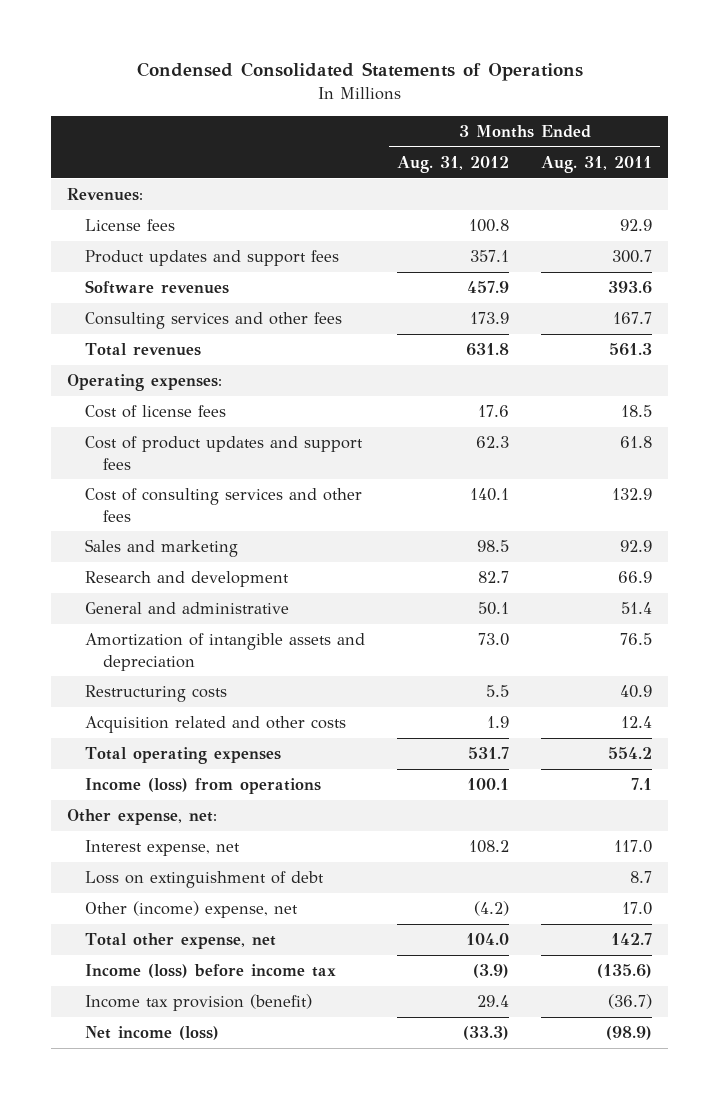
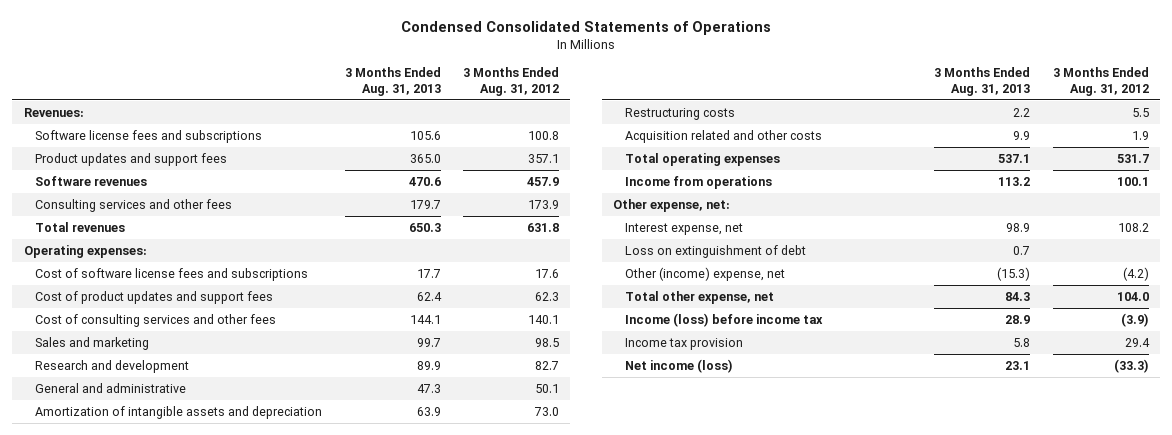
[541,155,653,173] Aug. 31, 2011 -> none
none -> [344,67,441,96] 3 Months Ended Aug. 31, 2013
[84,219,175,232] License fees -> [34,130,262,144] Software license fees and subscriptions
[84,405,226,419] Cost of license fees -> [34,268,308,282] Cost of software license fees and subscriptions
[84,778,321,795] Income (loss) from operations -> [624,176,772,190] Income from operations
[84,994,312,1012] Income tax provision (benefit) -> [624,338,743,351] Income tax provision

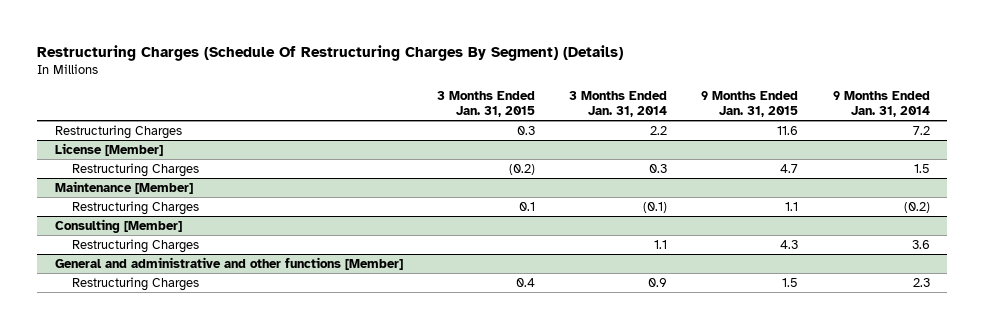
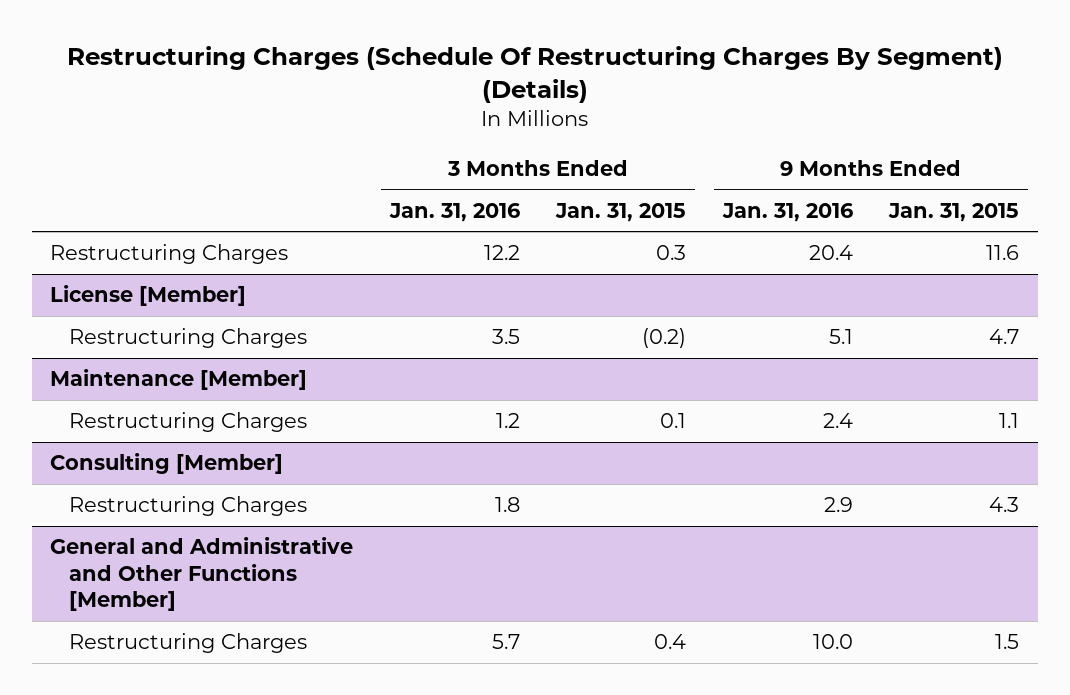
[569,91,668,118] 3 Months Ended Jan. 31, 2014 -> none
[832,91,930,118] 9 Months Ended Jan. 31, 2014 -> none
none -> [388,202,520,222] Jan. 31, 2016
none -> [721,202,853,222] Jan. 31, 2016
[54,256,403,270] General and administrative and other functions [Member] -> [50,537,354,612] General and Administrative and Other Functions [Member]

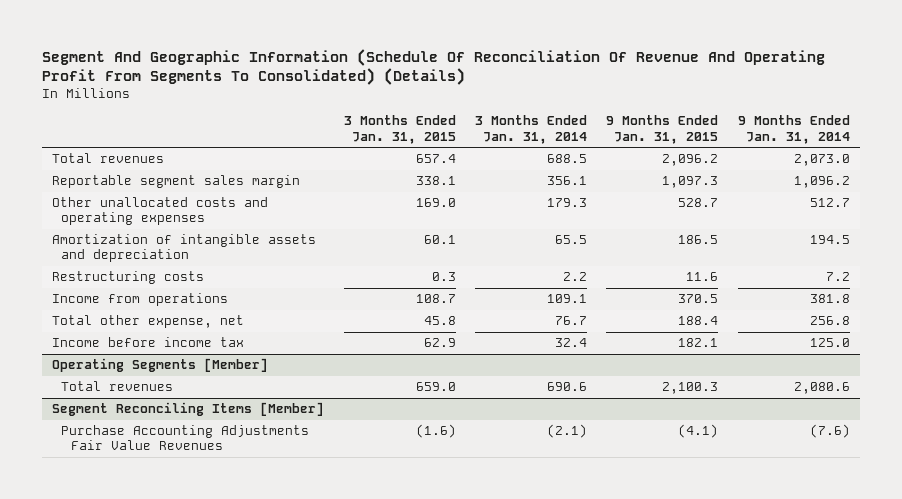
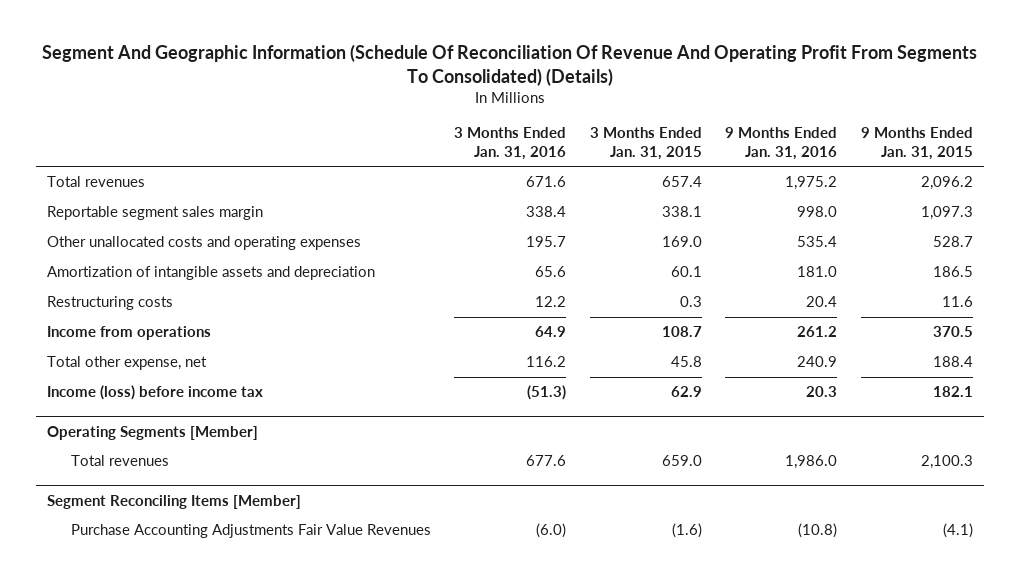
[475,115,588,144] 3 Months Ended Jan. 31, 2014 -> none
[737,115,850,144] 9 Months Ended Jan. 31, 2014 -> none
none -> [454,127,567,161] 3 Months Ended Jan. 31, 2016
none -> [725,127,838,161] 9 Months Ended Jan. 31, 2016
[52,337,245,348] Income before income tax -> [47,385,264,401] Income (loss) before income tax

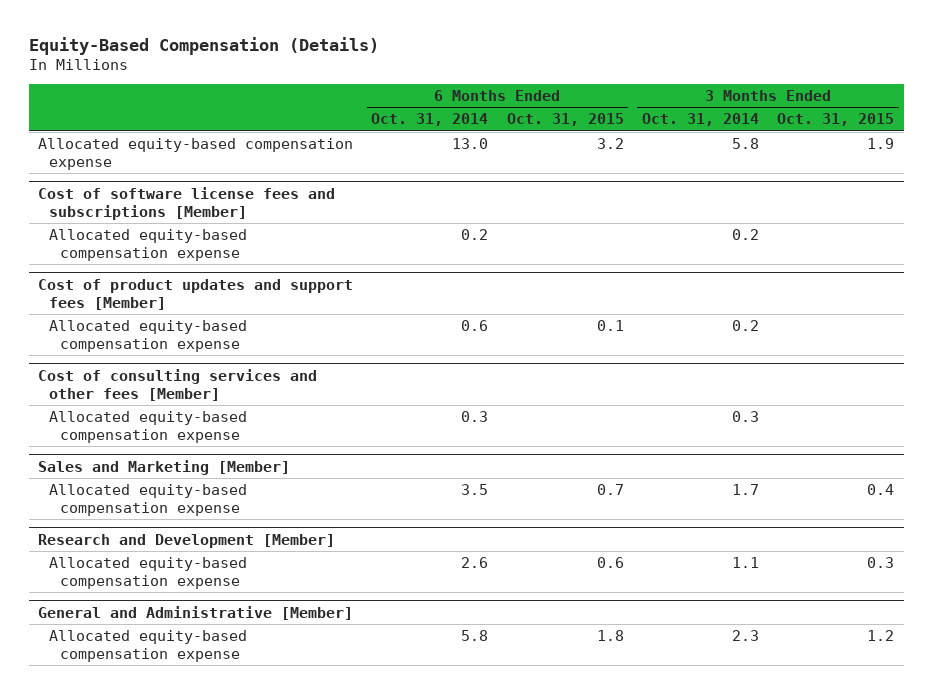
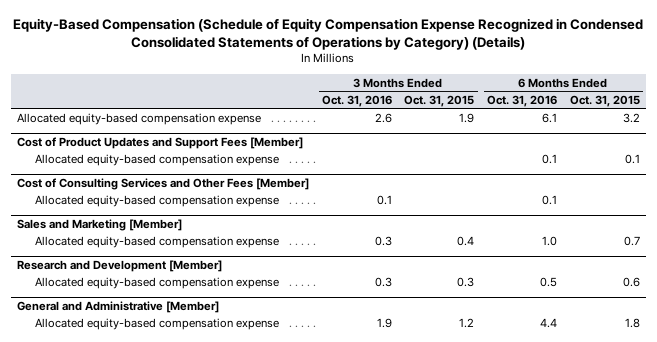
[28,36,379,55] Equity-Based Compensation (Details) -> [13,17,644,50] Equity-Based Compensation (Schedule of Equity Compensation Expense Recognized in Condensed Consolidated Statements of Operations by Category) (Details)
[371,113,489,127] Oct. 31, 2014 -> none
[642,113,760,127] Oct. 31, 2014 -> none
none -> [321,94,392,107] Oct. 31, 2016
none -> [486,94,557,107] Oct. 31, 2016
[37,186,335,220] Cost of software license fees and subscriptions [Member] -> none
[48,228,247,261] Allocated equity-based compensation expense -> none
[37,278,353,310] Cost of product updates and support fees [Member] -> [17,136,304,149] Cost of Product Updates and Support Fees [Member]
[37,368,317,401] Cost of consulting services and other fees [Member] -> [17,177,310,190] Cost of Consulting Services and Other Fees [Member]

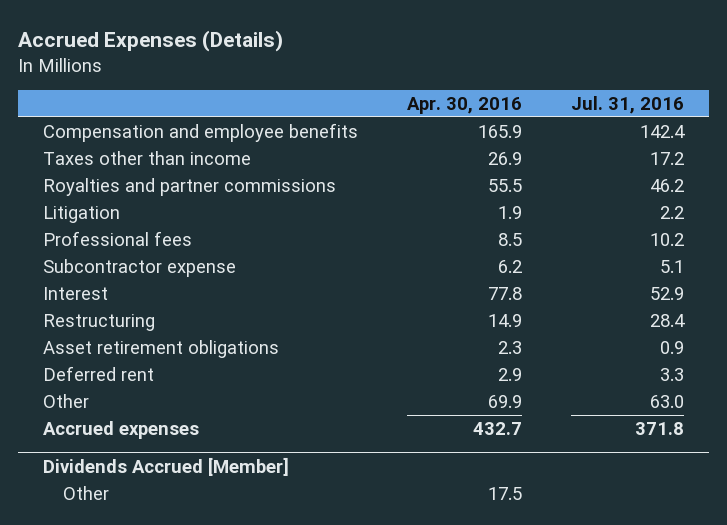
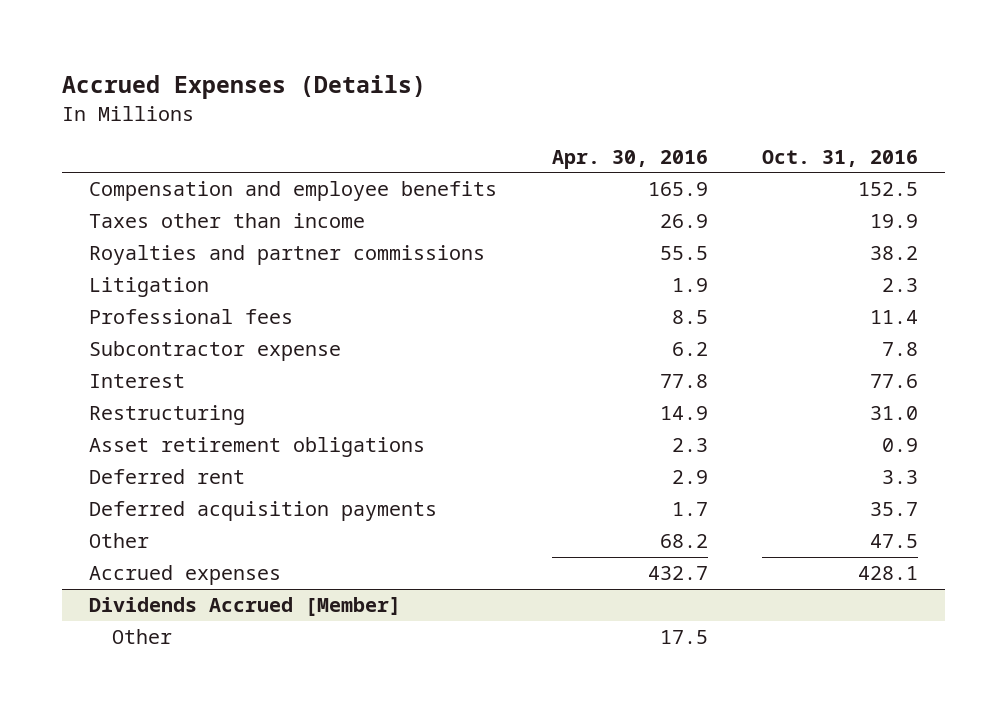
[571,96,685,115] Jul. 31, 2016 -> none
none -> [761,149,918,167] Oct. 31, 2016
none -> [89,501,438,522] Deferred acquisition payments
[488,394,523,408] 69.9 -> [659,534,708,549] 68.2

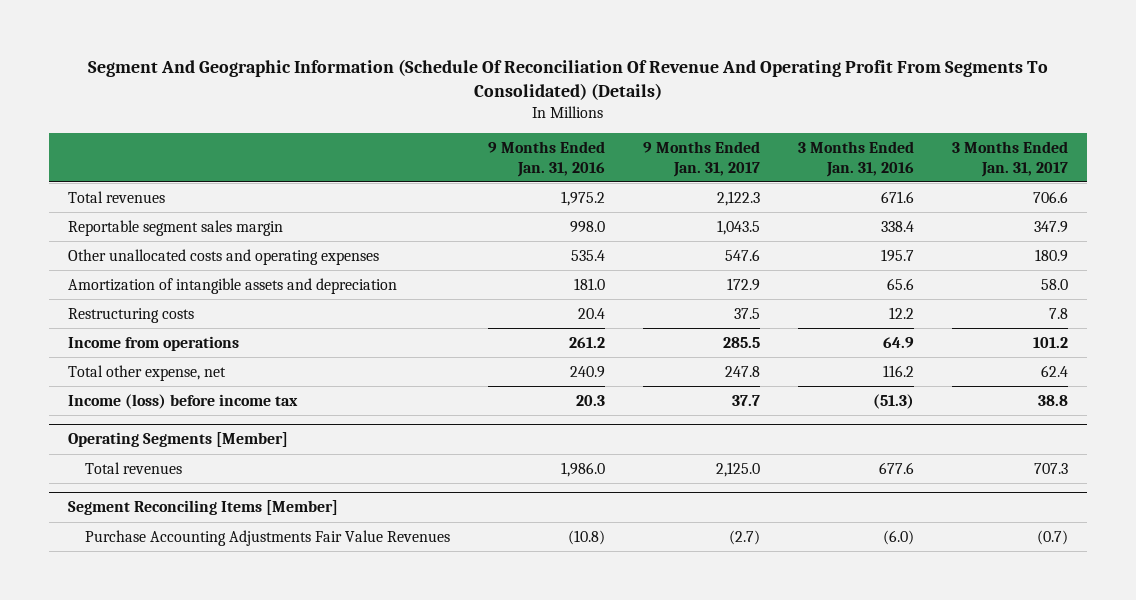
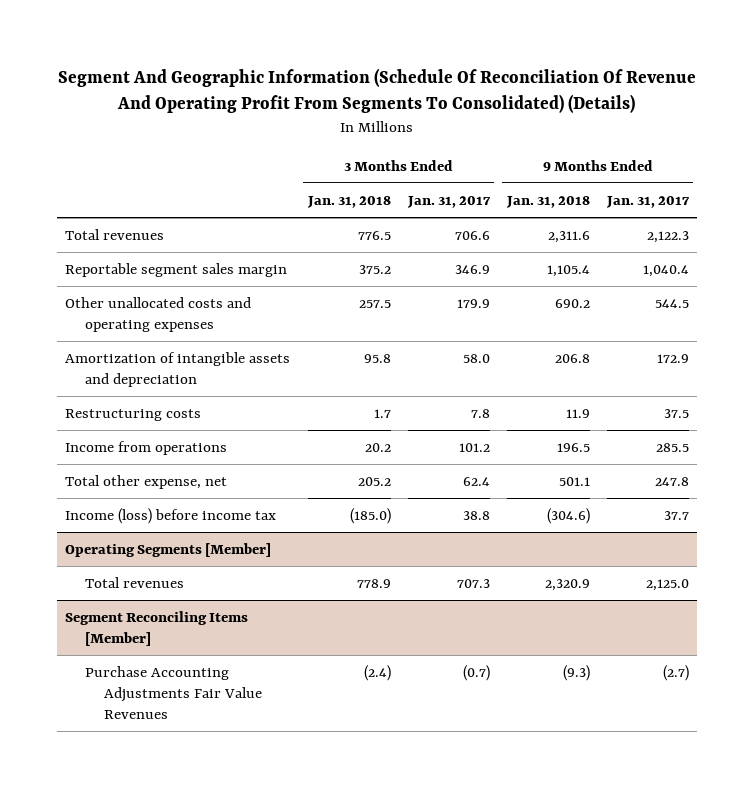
[488,140,606,177] 9 Months Ended Jan. 31, 2016 -> none
[798,140,915,177] 3 Months Ended Jan. 31, 2016 -> none
none -> [306,195,391,208] Jan. 31, 2018
none -> [505,195,590,208] Jan. 31, 2018
[717,219,761,235] 1,043.5 -> [642,264,689,277] 1,040.4
[1034,220,1069,233] 347.9 -> [454,264,490,274] 346.9
[725,248,761,261] 547.6 -> [654,298,689,308] 544.5
[1035,248,1069,262] 180.9 -> [456,298,490,308] 179.9

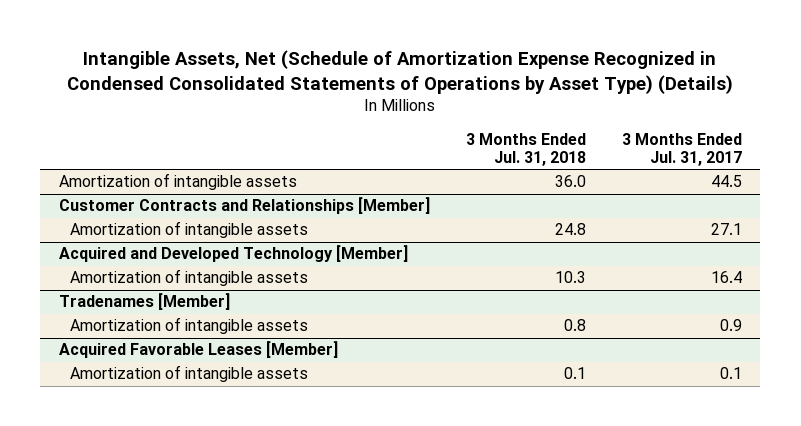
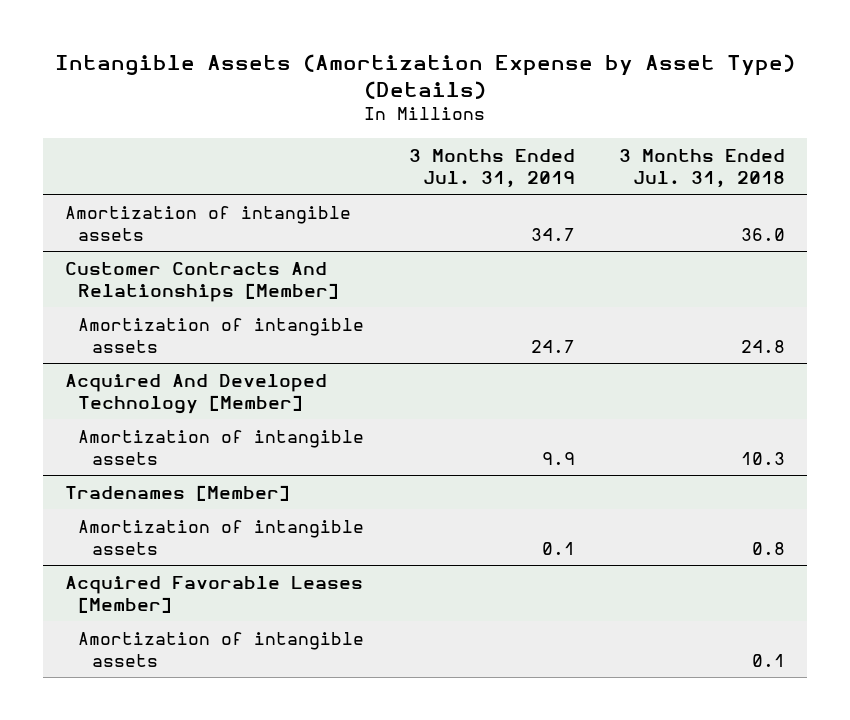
[67,50,734,94] Intangible Assets, Net (Schedule of Amortization Expense Recognized in Condensed Consolidated Statements of Operations by Asset Type) (Details) -> [55,53,796,99] Intangible Assets (Amortization Expense by Asset Type) (Details)
[621,132,742,166] 3 Months Ended Jul. 31, 2017 -> none
none -> [408,148,575,188] 3 Months Ended Jul. 31, 2019
[58,197,430,215] Customer Contracts and Relationships [Member] -> [64,261,340,302] Customer Contracts And Relationships [Member]
[58,245,408,263] Acquired and Developed Technology [Member] -> [64,373,327,414] Acquired And Developed Technology [Member]

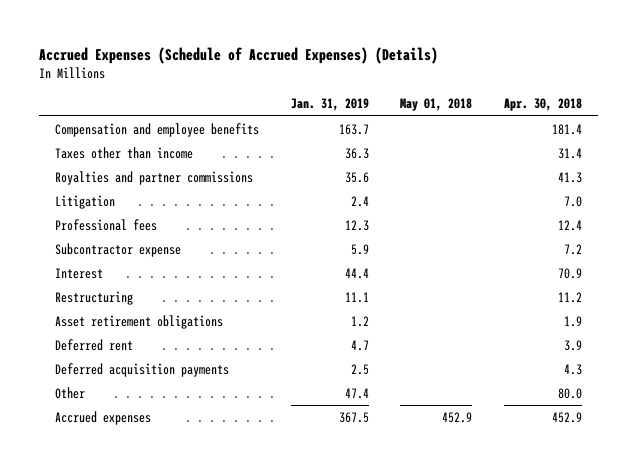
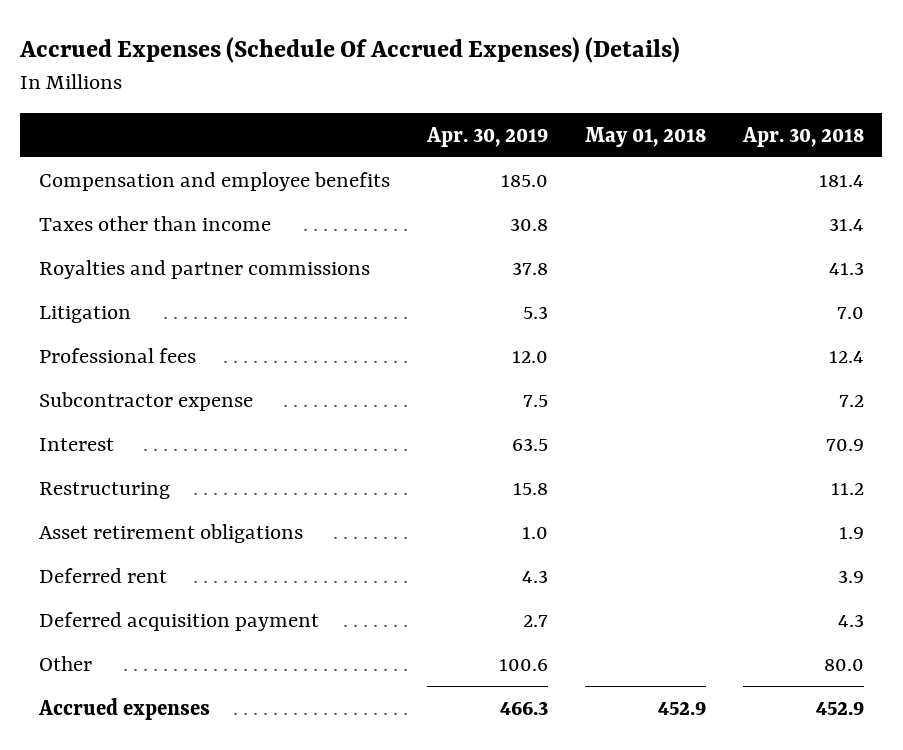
[39,46,439,64] Accrued Expenses (Schedule of Accrued Expenses) (Details) -> [19,37,681,64] Accrued Expenses (Schedule Of Accrued Expenses) (Details)
[290,97,369,111] Jan. 31, 2019 -> none
none -> [425,126,548,147] Apr. 30, 2019
[55,362,230,377] Deferred acquisition payments -> [38,611,319,631] Deferred acquisition payment

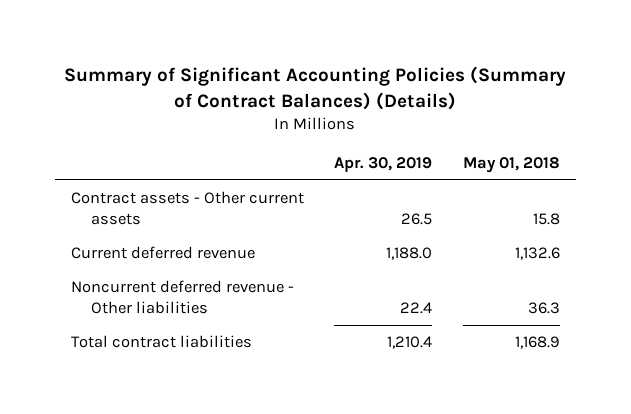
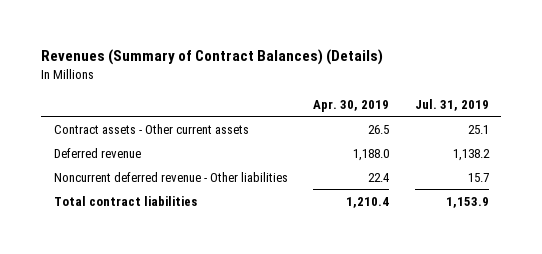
[64,65,567,110] Summary of Significant Accounting Policies (Summary of Contract Balances) (Details) -> [40,49,383,66] Revenues (Summary of Contract Balances) (Details)
[463,156,561,173] May 01, 2018 -> none
none -> [414,98,489,111] Jul. 31, 2019
[70,246,255,260] Current deferred revenue -> [53,147,141,158] Deferred revenue

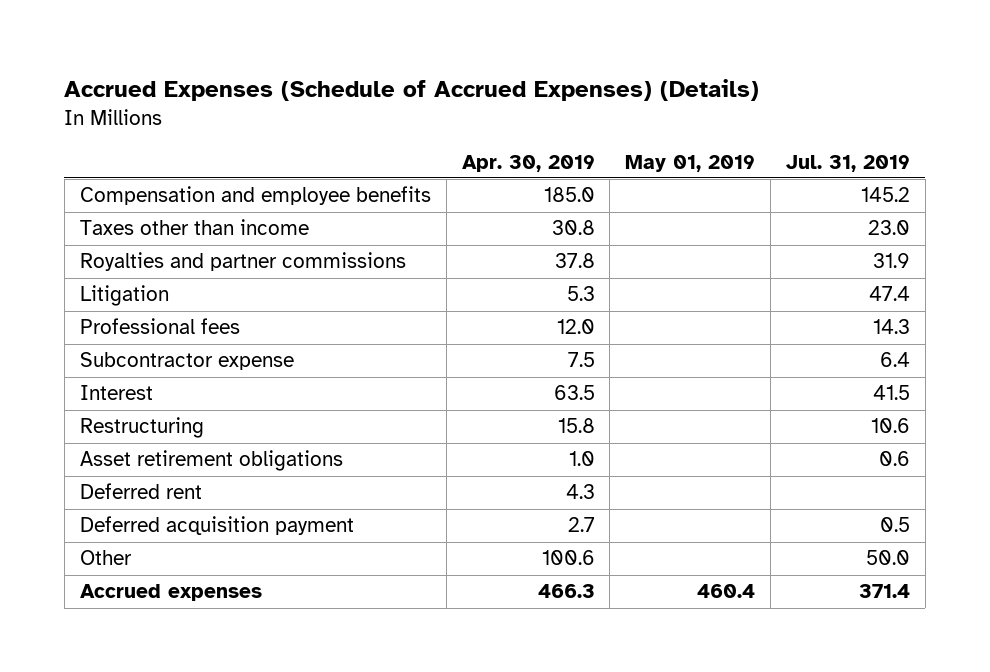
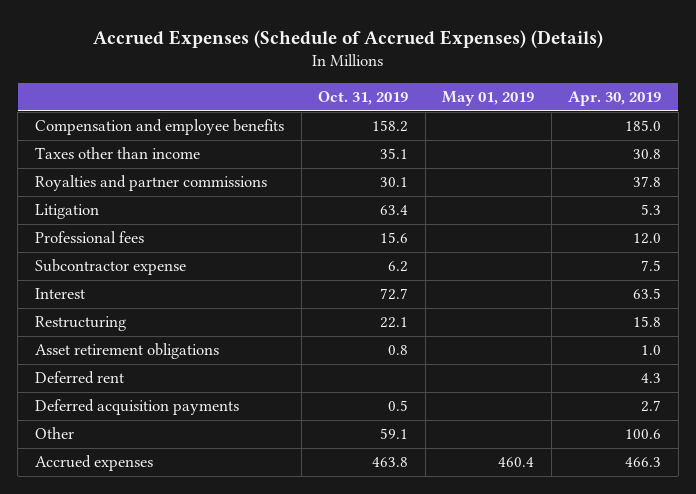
[786,154,911,172] Jul. 31, 2019 -> none
none -> [318,91,409,106] Oct. 31, 2019
[79,516,354,536] Deferred acquisition payment -> [35,399,240,416] Deferred acquisition payments

